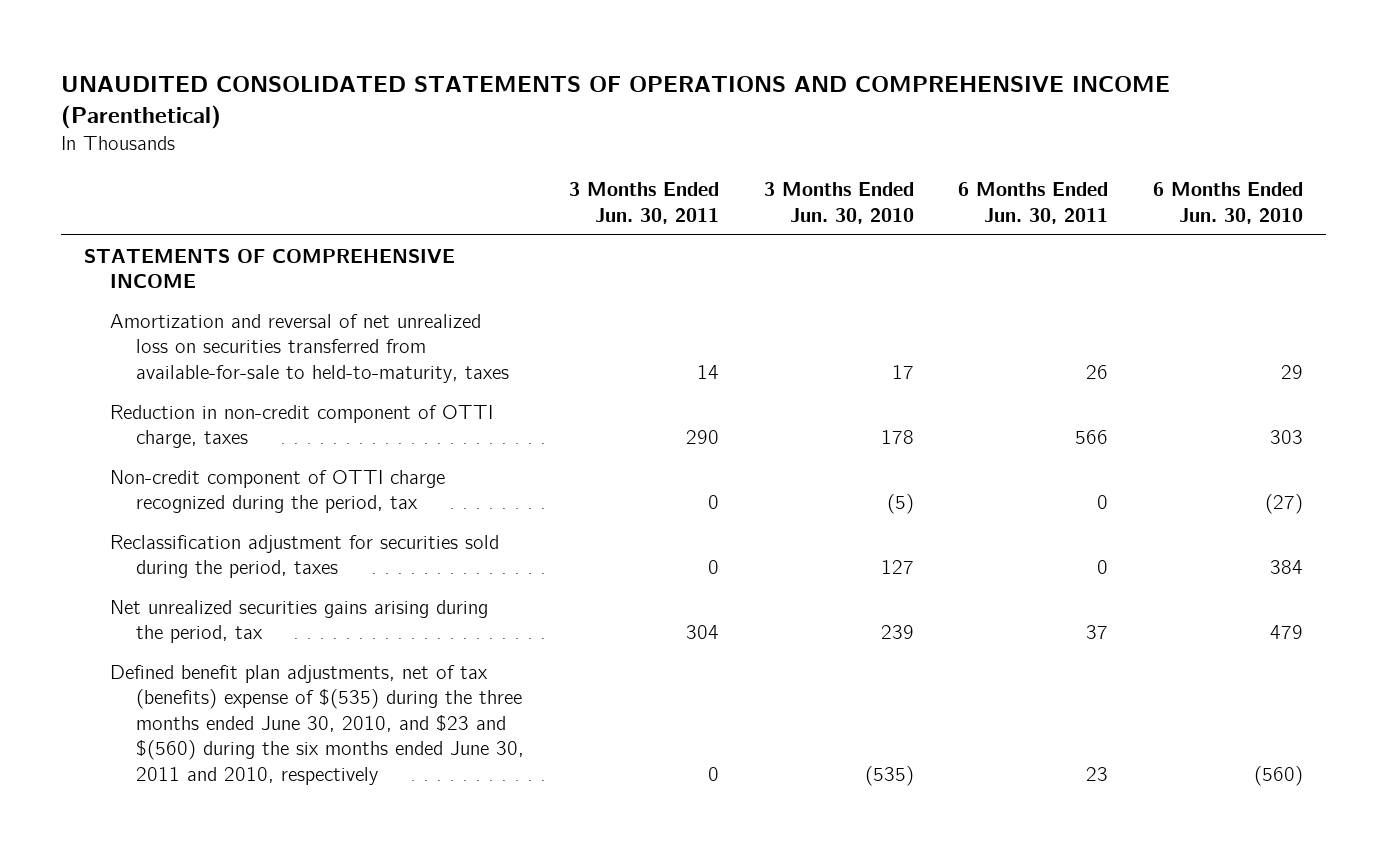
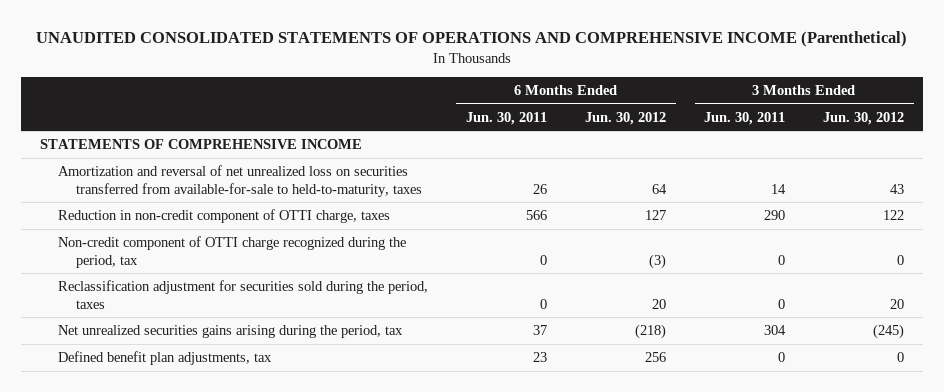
[763,182,914,224] 3 Months Ended Jun. 30, 2010 -> none
[1153,182,1304,224] 6 Months Ended Jun. 30, 2010 -> none
none -> [584,111,666,125] Jun. 30, 2012
none -> [823,111,905,125] Jun. 30, 2012
[109,664,525,785] Defined benefit plan adjustments, net of tax (benefits) expense of $(535) during the three months ended June 30, 2010, and $23 and $(560) during the six months ended June 30, 2011 and 2010, respectively -> [57,350,272,365] Defined benefit plan adjustments, tax

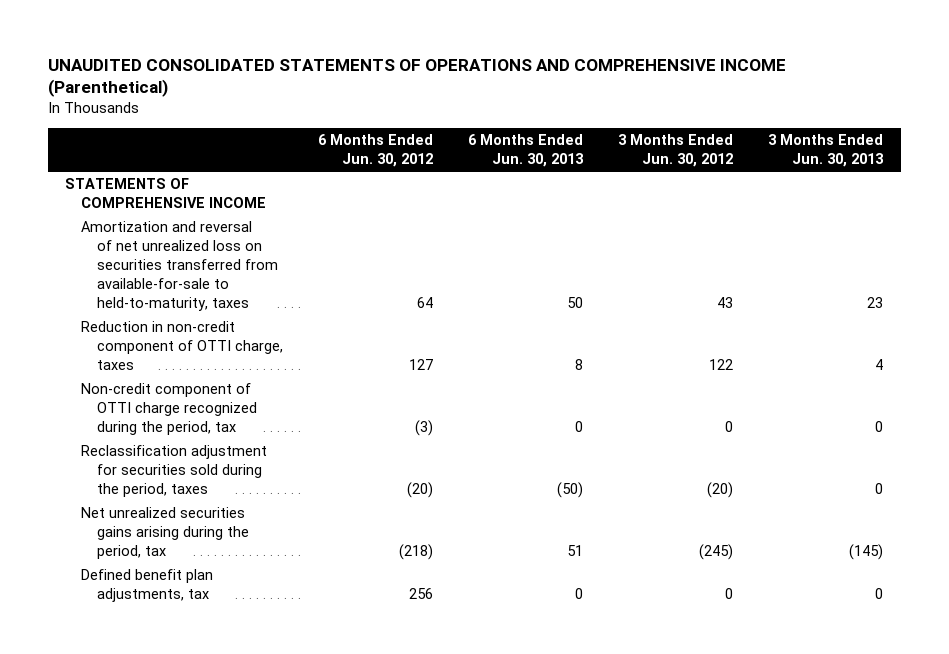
[465,111,547,125] Jun. 30, 2011 -> none
[704,111,786,125] Jun. 30, 2011 -> none
none -> [468,134,585,168] 6 Months Ended Jun. 30, 2013
none -> [768,134,885,168] 3 Months Ended Jun. 30, 2013
[651,298,666,309] 20 -> [407,482,434,499] (20)
[890,298,905,309] 20 -> [707,482,734,499] (20)

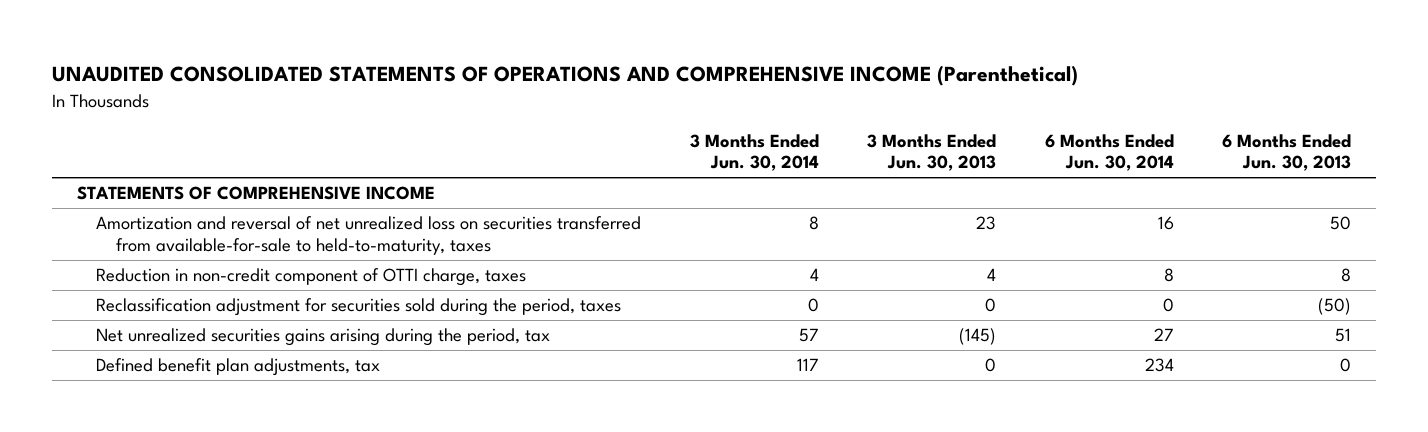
[318,134,434,168] 6 Months Ended Jun. 30, 2012 -> none
[618,134,734,168] 3 Months Ended Jun. 30, 2012 -> none
none -> [689,133,819,172] 3 Months Ended Jun. 30, 2014
none -> [1044,133,1174,172] 6 Months Ended Jun. 30, 2014
[81,383,258,436] Non-credit component of OTTI charge recognized during the period, tax -> none

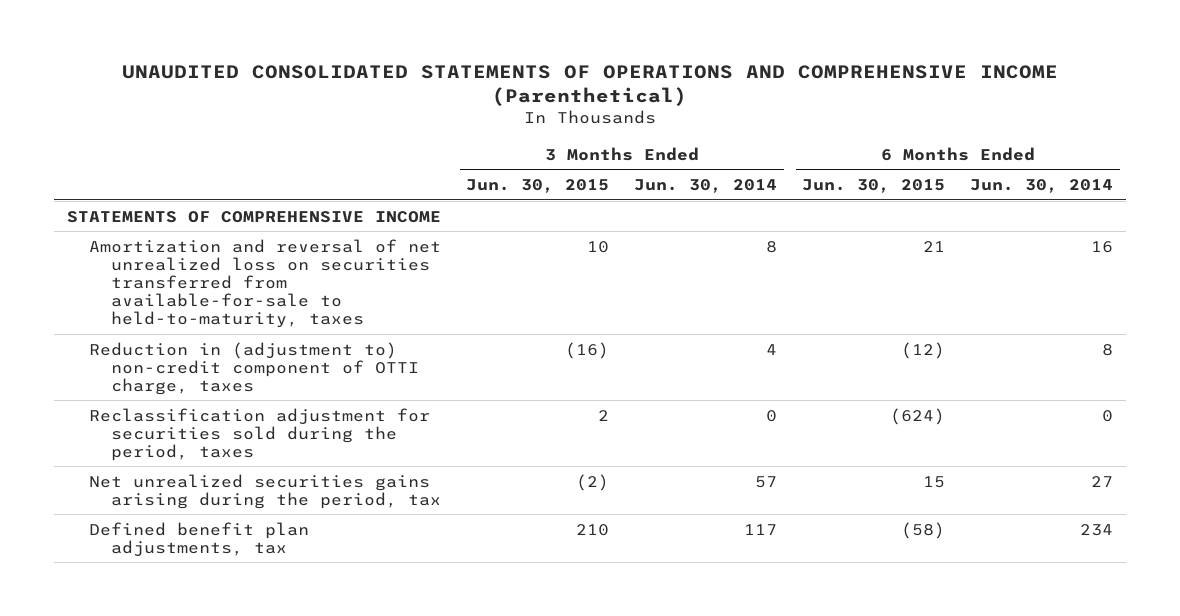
[867,133,997,172] 3 Months Ended Jun. 30, 2013 -> none
[1222,133,1352,172] 6 Months Ended Jun. 30, 2013 -> none
none -> [466,178,610,193] Jun. 30, 2015
none -> [802,178,946,193] Jun. 30, 2015
[96,268,527,287] Reduction in non-credit component of OTTI charge, taxes -> [88,341,420,395] Reduction in (adjustment to) non-credit component of OTTI charge, taxes

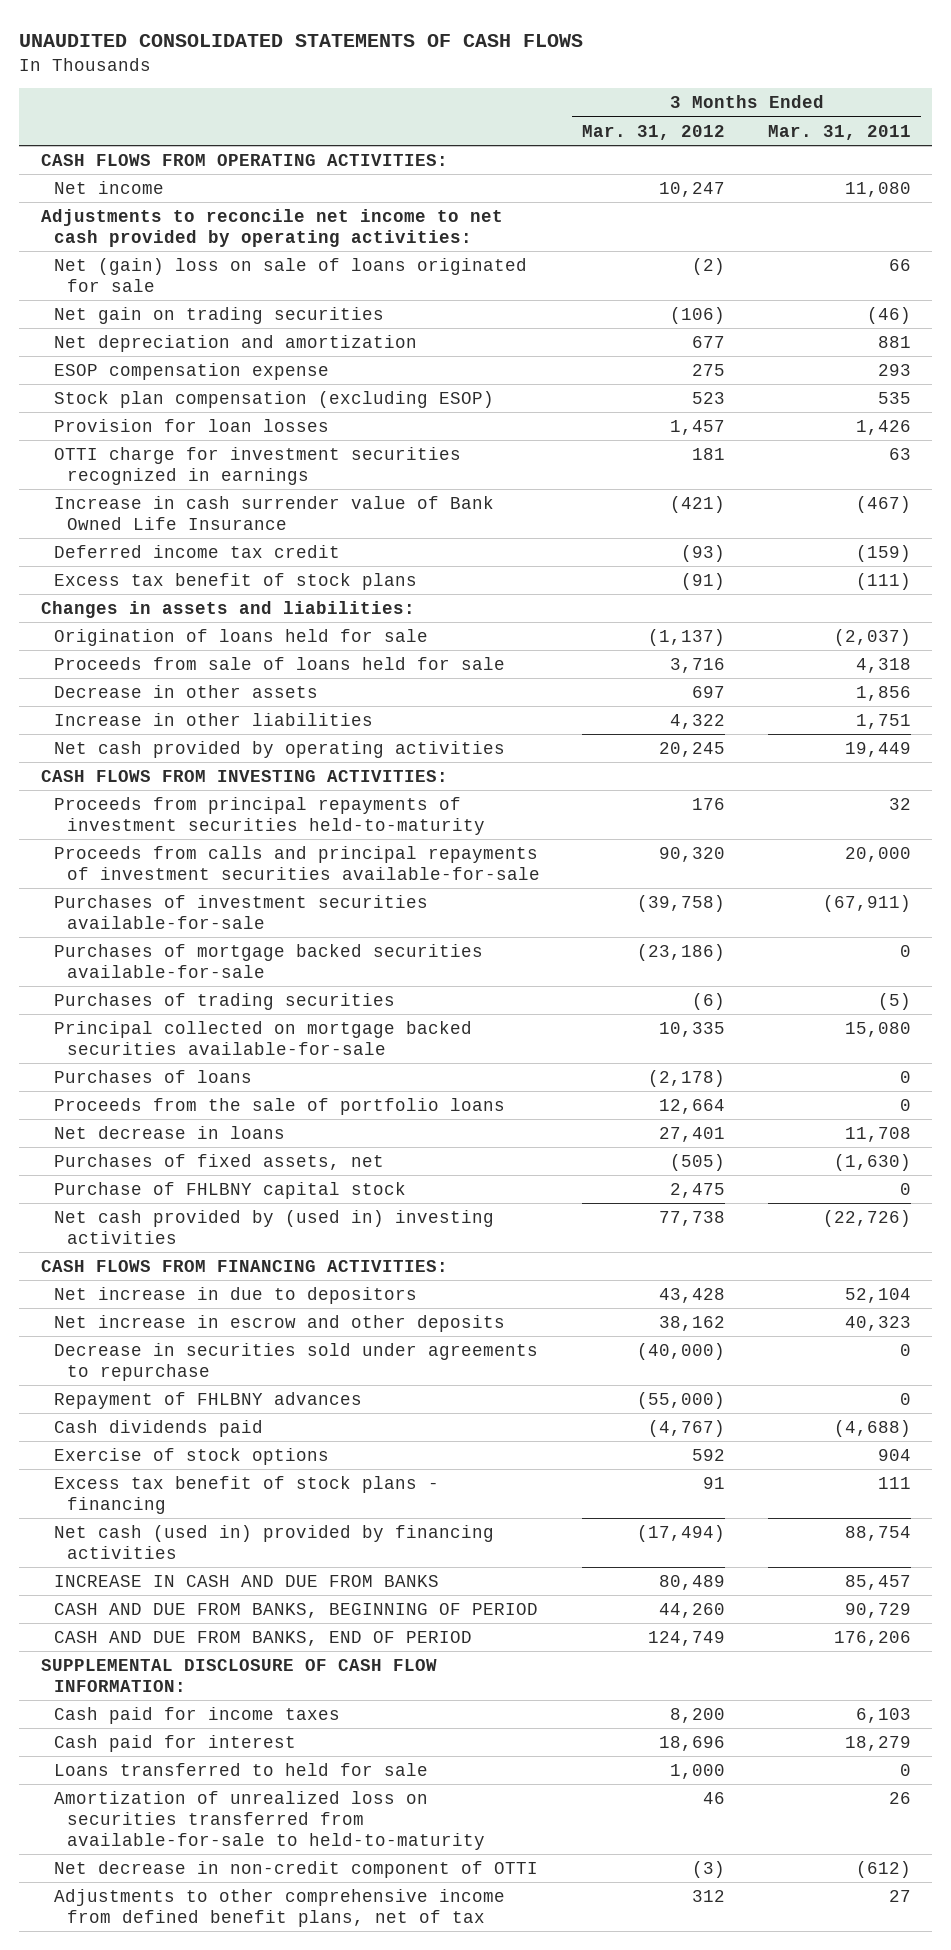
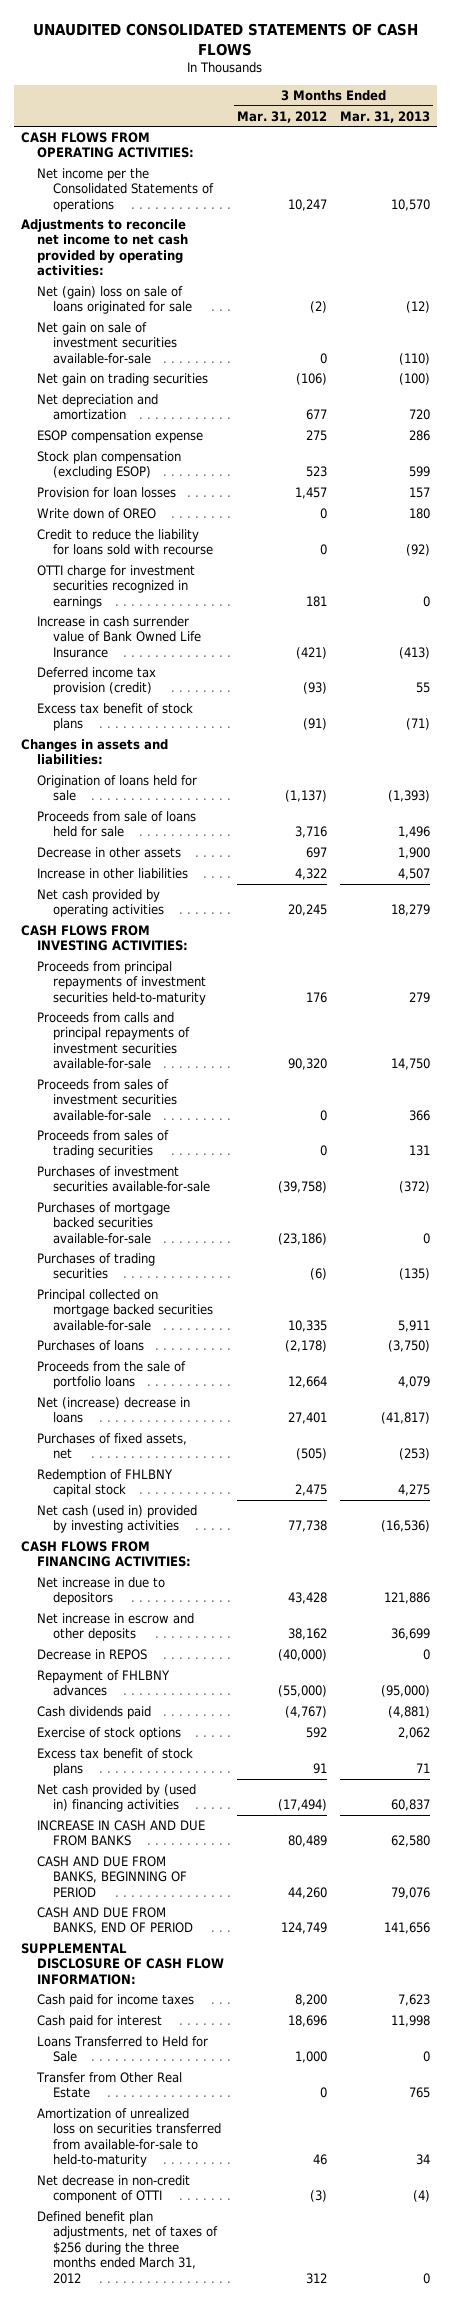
[767,124,911,140] Mar. 31, 2011 -> none
none -> [340,110,431,123] Mar. 31, 2013
[53,181,164,195] Net income -> [37,168,215,212] Net income per the Consolidated Statements of operations
none -> [37,322,178,364] Net gain on sale of investment securities available-for-sale
none -> [37,508,157,520] Write down of OREO
none -> [37,529,214,556] Credit to reduce the liability for loans sold with recourse
[53,545,340,559] Deferred income tax credit -> [37,667,157,696] Deferred income tax provision (credit)
none -> [37,1079,178,1121] Proceeds from sales of investment securities available-for-sale
none -> [37,1130,170,1159] Proceeds from sales of trading securities
[53,1126,285,1140] Net decrease in loans -> [37,1397,191,1424] Net (increase) decrease in loans
[53,1182,406,1200] Purchase of FHLBNY capital stock -> [37,1469,174,1498] Redemption of FHLBNY capital stock
[53,1210,494,1244] Net cash provided by (used in) investing activities -> [37,1505,198,1534] Net cash (used in) provided by investing activities
[53,1343,538,1381] Decrease in securities sold under agreements to repurchase -> [37,1649,148,1661] Decrease in REPOS
[53,1476,439,1514] Excess tax benefit of stock plans - financing -> [37,1748,194,1777] Excess tax benefit of stock plans
[53,1525,494,1559] Net cash (used in) provided by financing activities -> [37,1784,197,1813] Net cash provided by (used in) financing activities
[53,1763,428,1777] Loans transferred to held for sale -> [37,2036,209,2063] Loans Transferred to Held for Sale
none -> [36,2072,183,2099] Transfer from Other Real Estate
[53,1889,505,1927] Adjustments to other comprehensive income from defined benefit plans, net of tax -> [37,2211,219,2284] Defined benefit plan adjustments, net of taxes of $256 during the three months ended March 31, 2012

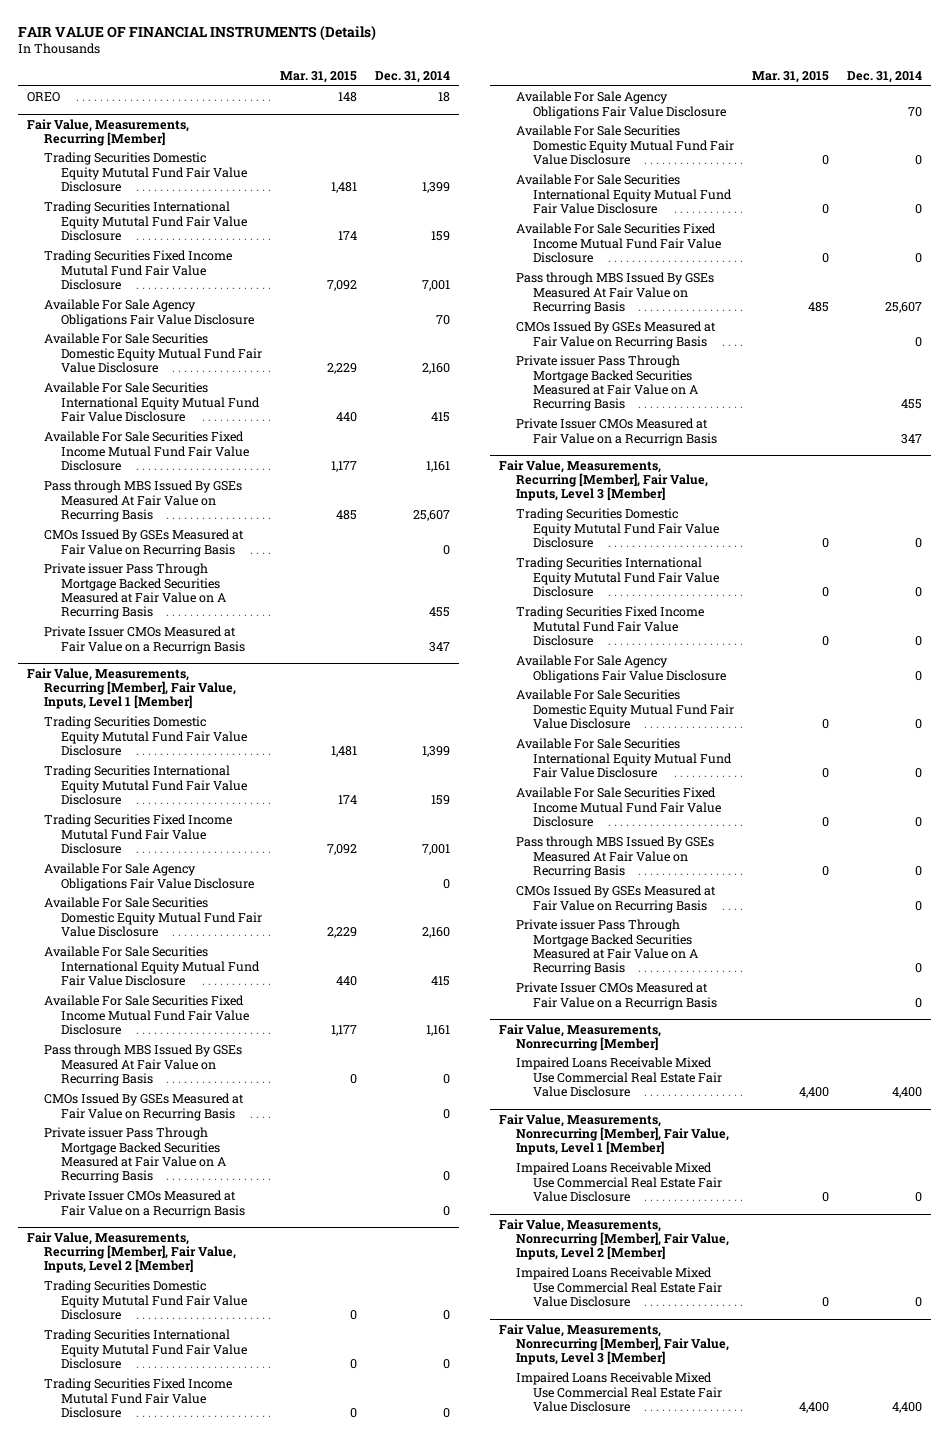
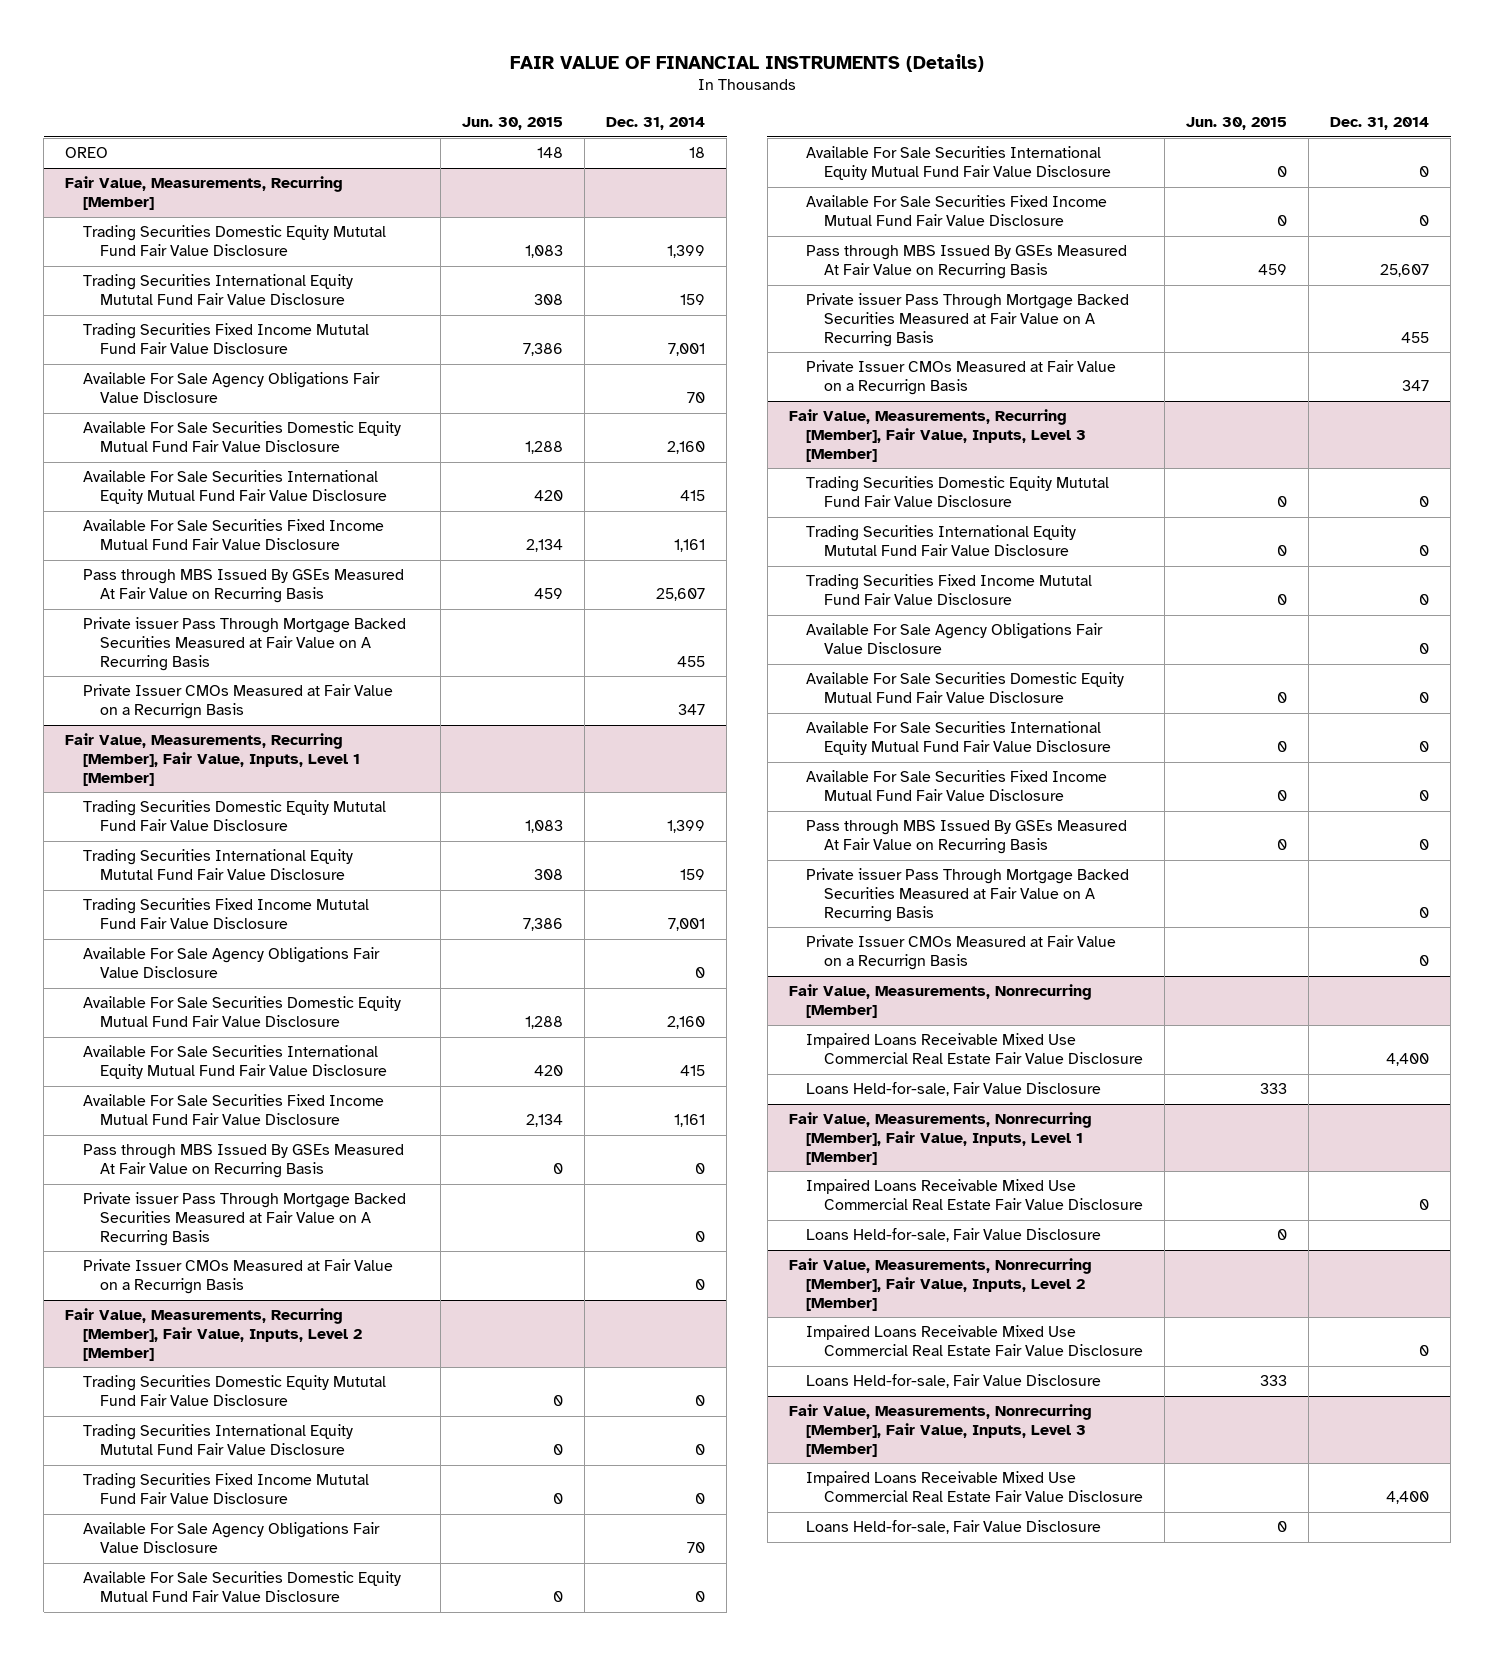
[279,71,357,84] Mar. 31, 2015 -> none
none -> [462,117,564,131] Jun. 30, 2015
[43,529,244,557] CMOs Issued By GSEs Measured at Fair Value on Recurring Basis -> none
[43,1093,244,1121] CMOs Issued By GSEs Measured at Fair Value on Recurring Basis -> none
[515,321,716,349] CMOs Issued By GSEs Measured at Fair Value on Recurring Basis -> none
[515,885,716,913] CMOs Issued By GSEs Measured at Fair Value on Recurring Basis -> none
none -> [806,1082,1102,1097] Loans Held-for-sale, Fair Value Disclosure
none -> [806,1228,1102,1243] Loans Held-for-sale, Fair Value Disclosure
none -> [806,1374,1102,1389] Loans Held-for-sale, Fair Value Disclosure
none -> [806,1520,1102,1535] Loans Held-for-sale, Fair Value Disclosure

